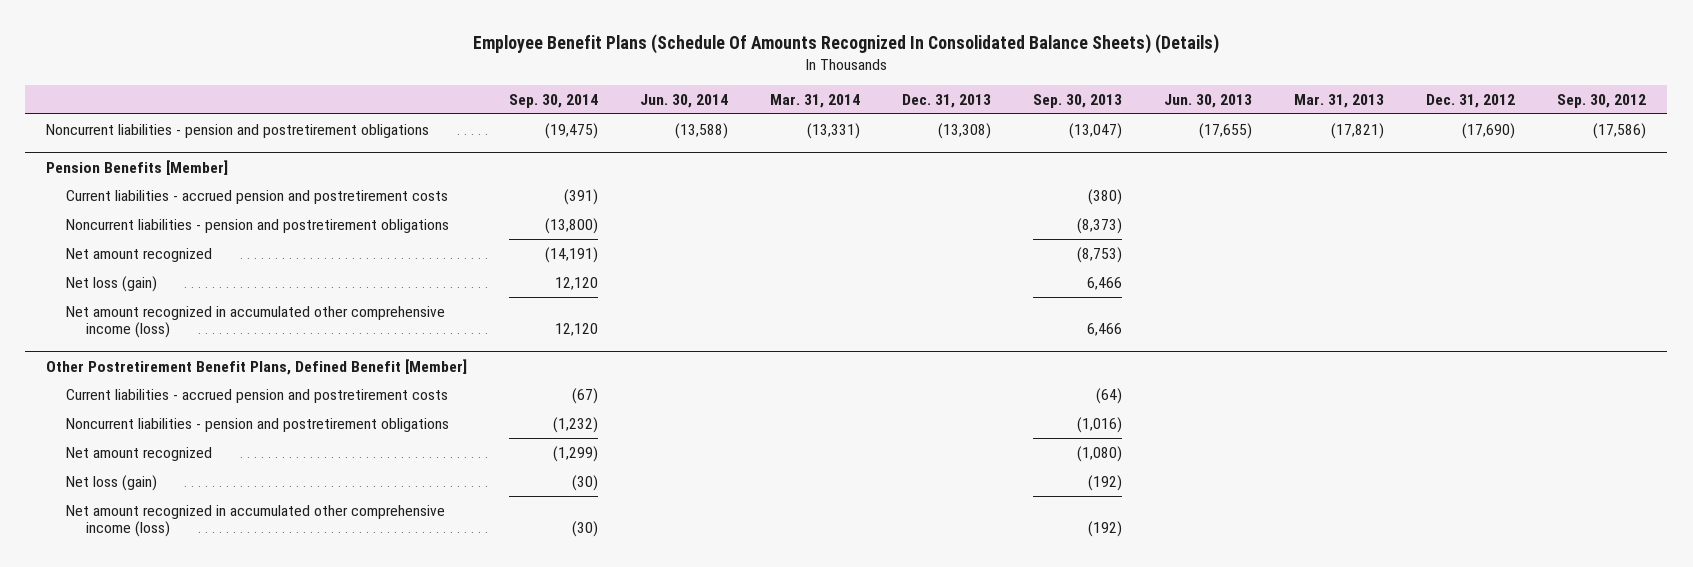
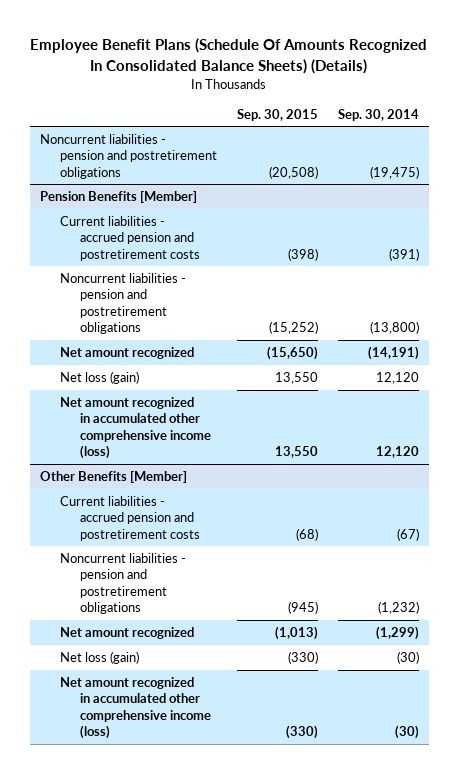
[640,94,729,109] Jun. 30, 2014 -> none
[770,94,861,109] Mar. 31, 2014 -> none
[902,94,992,109] Dec. 31, 2013 -> none
[1033,94,1123,109] Sep. 30, 2013 -> none
[1164,94,1253,109] Jun. 30, 2013 -> none
[1294,94,1385,109] Mar. 31, 2013 -> none
[1426,94,1516,109] Dec. 31, 2012 -> none
[1557,94,1647,109] Sep. 30, 2012 -> none
none -> [237,108,319,121] Sep. 30, 2015
[46,358,468,375] Other Postretirement Benefit Plans, Defined Benefit [Member] -> [39,471,187,484] Other Benefits [Member]

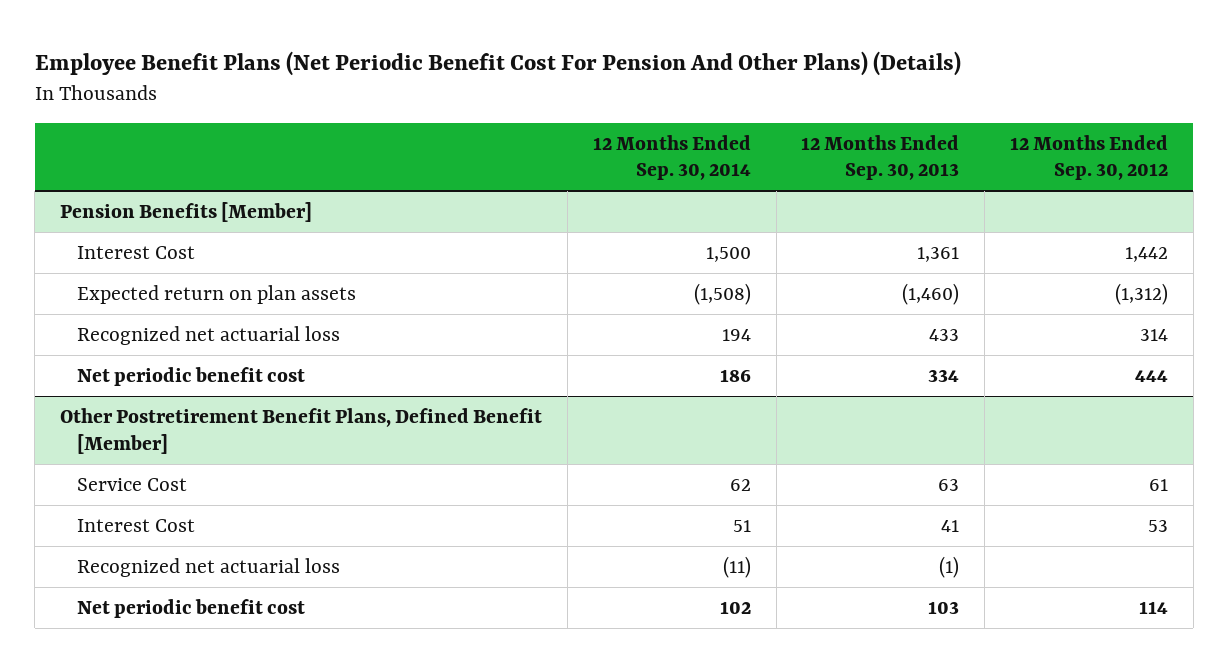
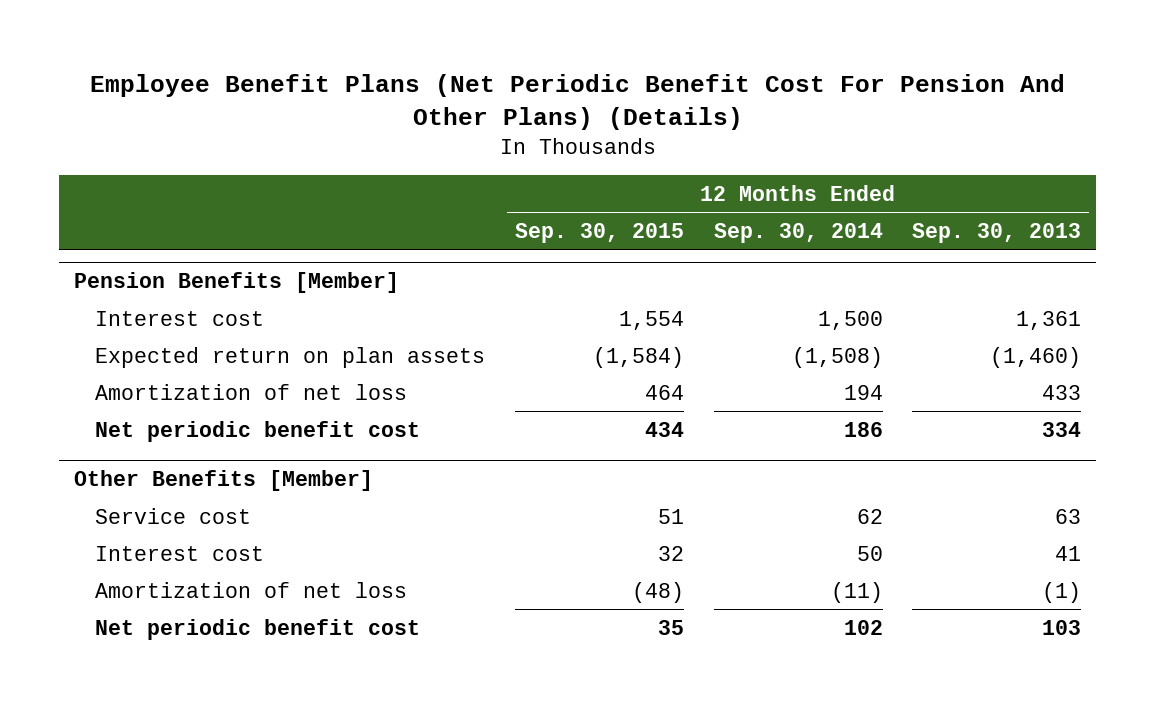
[1009,134,1168,181] 12 Months Ended Sep. 30, 2012 -> none
none -> [514,222,684,243] Sep. 30, 2015
[77,245,196,259] Interest Cost -> [94,310,264,326] Interest cost
[77,325,341,345] Recognized net actuarial loss -> [94,383,407,400] Amortization of net loss
[60,407,543,454] Other Postretirement Benefit Plans, Defined Benefit [Member] -> [73,470,373,492] Other Benefits [Member]
[77,477,188,491] Service Cost -> [94,507,251,524] Service cost
[77,518,196,532] Interest Cost -> [94,545,264,561] Interest cost
[732,519,751,532] 51 -> [856,545,883,561] 50
[77,557,341,577] Recognized net actuarial loss -> [94,581,407,598] Amortization of net loss

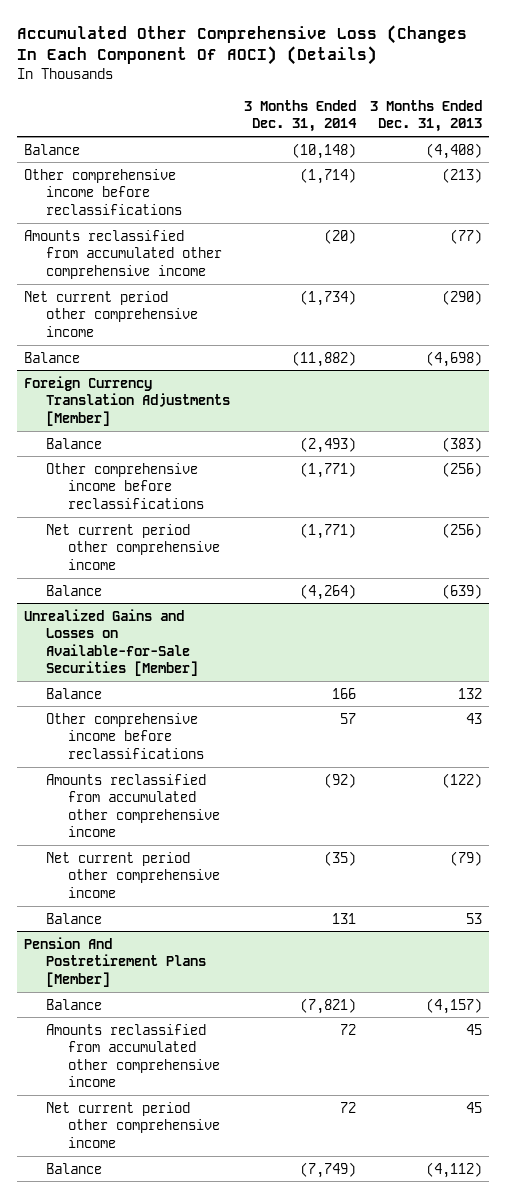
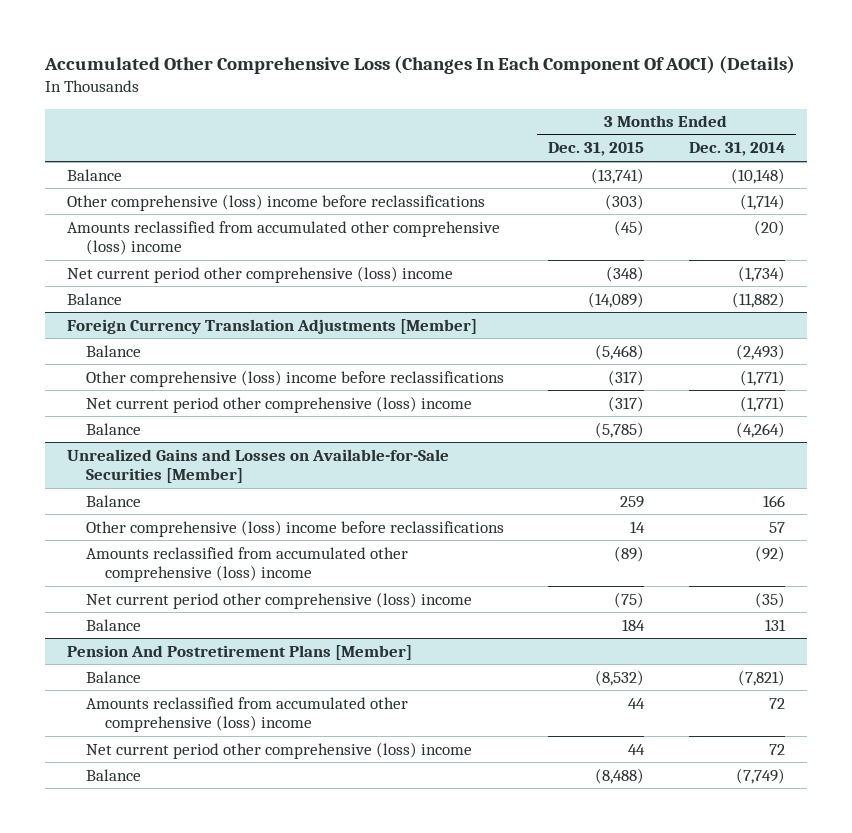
[370,99,483,133] 3 Months Ended Dec. 31, 2013 -> none
none -> [548,142,645,157] Dec. 31, 2015
[24,168,183,215] Other comprehensive income before reclassifications -> [67,193,486,211] Other comprehensive (loss) income before reclassifications
[24,229,223,279] Amounts reclassified from accumulated other comprehensive income -> [67,220,501,256] Amounts reclassified from accumulated other comprehensive (loss) income
[24,290,199,337] Net current period other comprehensive income -> [67,265,454,283] Net current period other comprehensive (loss) income
[46,462,205,509] Other comprehensive income before reclassifications -> [86,369,505,387] Other comprehensive (loss) income before reclassifications
[46,523,221,570] Net current period other comprehensive income -> [86,395,473,413] Net current period other comprehensive (loss) income
[46,712,205,759] Other comprehensive income before reclassifications -> [86,519,505,537] Other comprehensive (loss) income before reclassifications
[46,773,221,838] Amounts reclassified from accumulated other comprehensive income -> [86,546,409,583] Amounts reclassified from accumulated other comprehensive (loss) income
[46,851,221,898] Net current period other comprehensive income -> [86,591,473,609] Net current period other comprehensive (loss) income
[46,1023,221,1088] Amounts reclassified from accumulated other comprehensive income -> [86,696,409,733] Amounts reclassified from accumulated other comprehensive (loss) income
[46,1101,221,1148] Net current period other comprehensive income -> [86,741,473,759] Net current period other comprehensive (loss) income

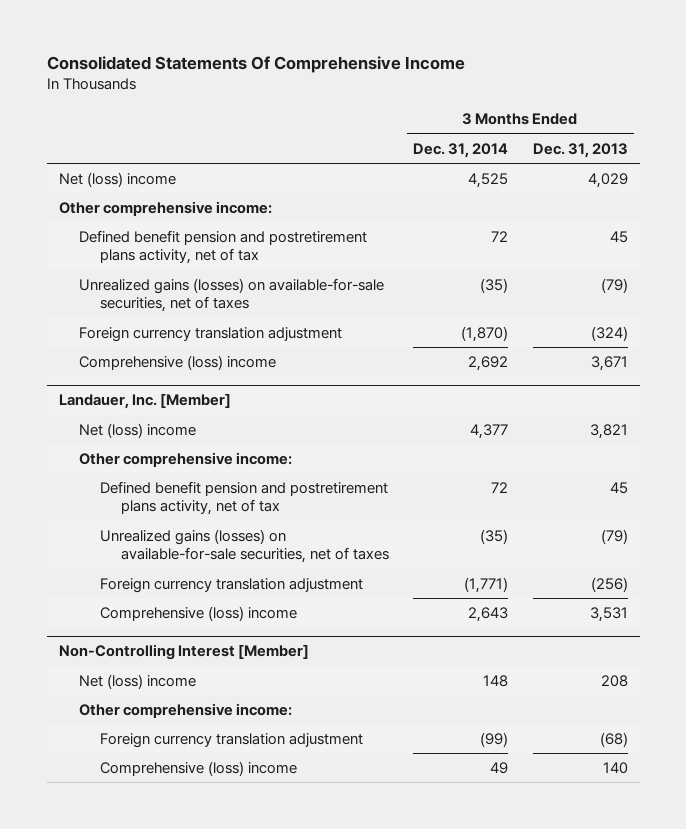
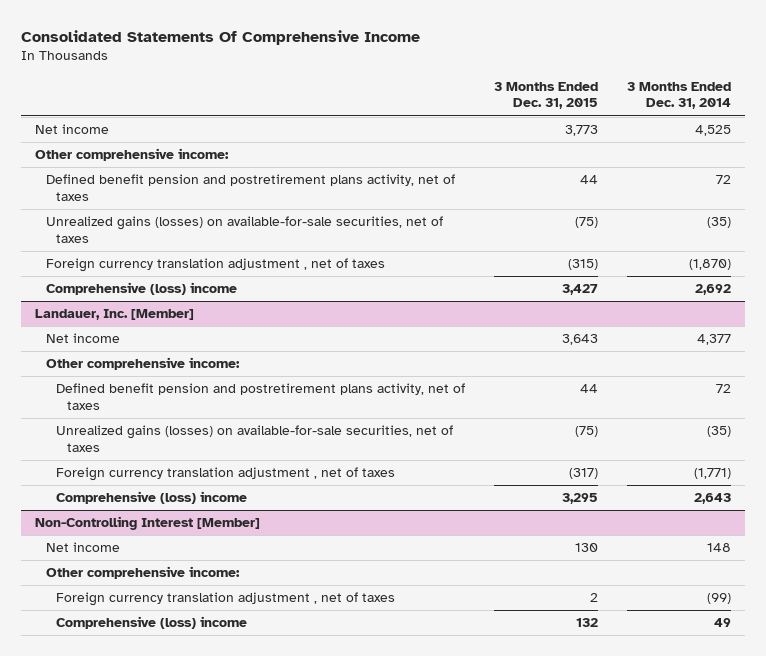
[532,142,628,158] Dec. 31, 2013 -> none
none -> [494,81,599,110] 3 Months Ended Dec. 31, 2015
[58,171,176,187] Net (loss) income -> [35,124,110,135] Net income
[79,229,368,265] Defined benefit pension and postretirement plans activity, net of tax -> [45,174,455,201] Defined benefit pension and postretirement plans activity, net of taxes
[79,326,343,342] Foreign currency translation adjustment -> [45,258,385,273] Foreign currency translation adjustment , net of taxes
[79,422,197,438] Net (loss) income -> [45,333,120,344] Net income
[100,480,389,516] Defined benefit pension and postretirement plans activity, net of tax -> [56,383,466,410] Defined benefit pension and postretirement plans activity, net of taxes
[100,577,364,593] Foreign currency translation adjustment -> [56,467,396,482] Foreign currency translation adjustment , net of taxes
[79,673,197,689] Net (loss) income -> [45,542,120,553] Net income
[100,732,364,748] Foreign currency translation adjustment -> [56,592,396,607] Foreign currency translation adjustment , net of taxes

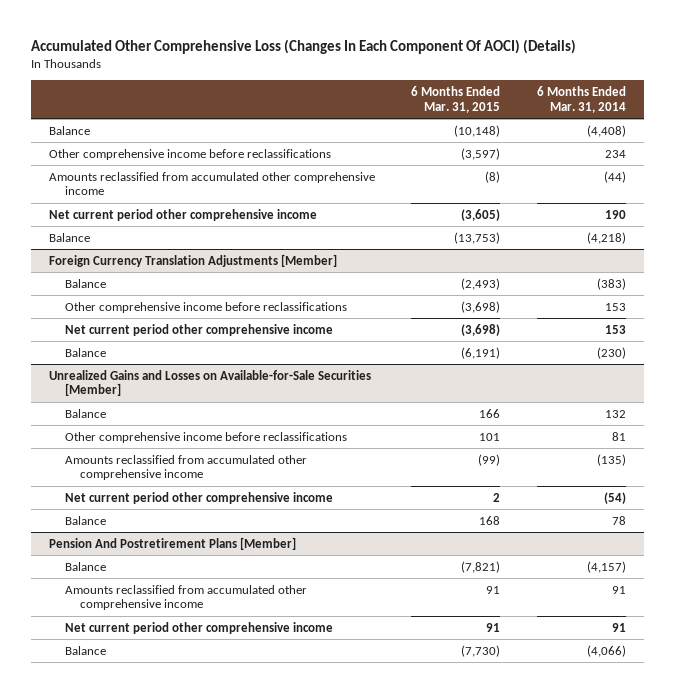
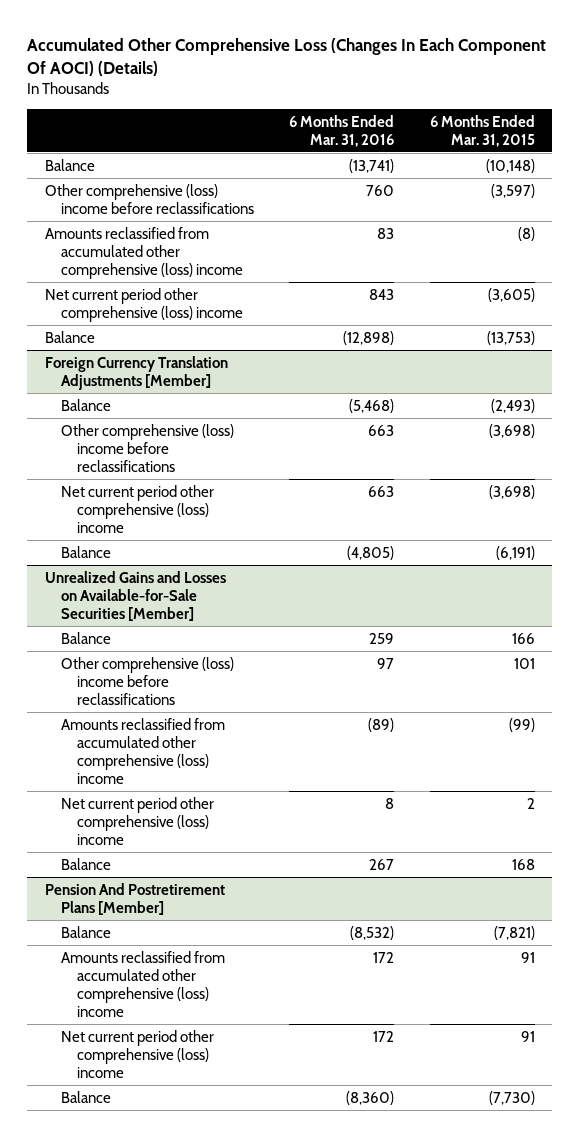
[536,85,626,113] 6 Months Ended Mar. 31, 2014 -> none
none -> [289,114,395,147] 6 Months Ended Mar. 31, 2016
[49,148,332,160] Other comprehensive income before reclassifications -> [45,183,254,214] Other comprehensive (loss) income before reclassifications
[49,171,376,196] Amounts reclassified from accumulated other comprehensive income -> [45,226,243,279] Amounts reclassified from accumulated other comprehensive (loss) income
[49,208,318,221] Net current period other comprehensive income -> [45,287,243,322] Net current period other comprehensive (loss) income
[64,301,347,313] Other comprehensive income before reclassifications -> [60,423,234,472] Other comprehensive (loss) income before reclassifications
[64,323,333,336] Net current period other comprehensive income -> [60,484,214,533] Net current period other comprehensive (loss) income
[64,431,347,443] Other comprehensive income before reclassifications -> [60,656,234,705] Other comprehensive (loss) income before reclassifications
[64,454,307,481] Amounts reclassified from accumulated other comprehensive income -> [60,717,225,784] Amounts reclassified from accumulated other comprehensive (loss) income
[64,491,333,504] Net current period other comprehensive income -> [60,796,214,845] Net current period other comprehensive (loss) income
[64,584,307,611] Amounts reclassified from accumulated other comprehensive income -> [60,950,225,1017] Amounts reclassified from accumulated other comprehensive (loss) income
[64,621,333,634] Net current period other comprehensive income -> [60,1029,214,1078] Net current period other comprehensive (loss) income

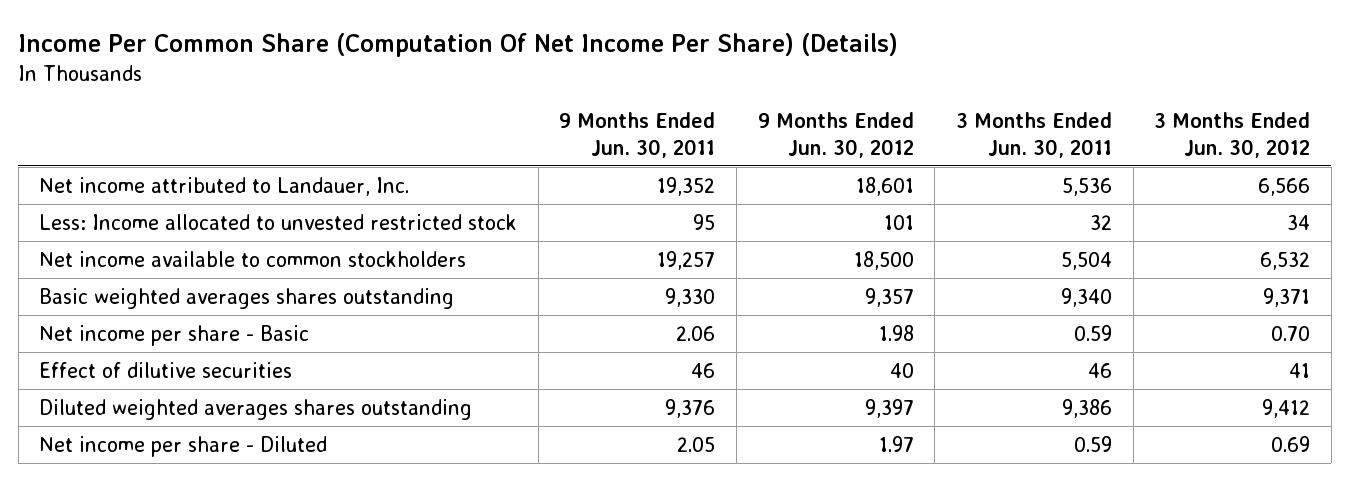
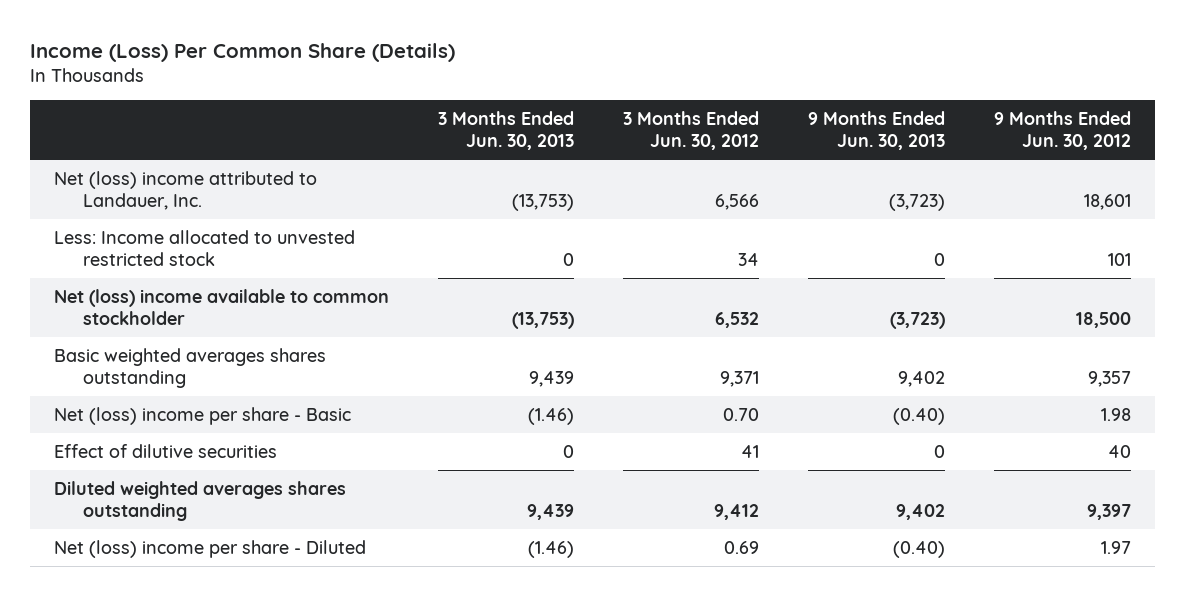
[18,32,899,57] Income Per Common Share (Computation Of Net Income Per Share) (Details) -> [29,42,455,62] Income (Loss) Per Common Share (Details)
[559,112,716,158] 9 Months Ended Jun. 30, 2011 -> none
[955,112,1112,158] 3 Months Ended Jun. 30, 2011 -> none
none -> [438,110,575,151] 3 Months Ended Jun. 30, 2013
none -> [807,110,945,151] 9 Months Ended Jun. 30, 2013
[39,176,410,196] Net income attributed to Landauer, Inc. -> [54,170,318,211] Net (loss) income attributed to Landauer, Inc.
[39,250,467,267] Net income available to common stockholders -> [54,288,390,326] Net (loss) income available to common stockholder
[39,324,310,346] Net income per share - Basic -> [54,406,352,425] Net (loss) income per share - Basic
[39,435,328,457] Net income per share - Diluted -> [54,539,367,558] Net (loss) income per share - Diluted

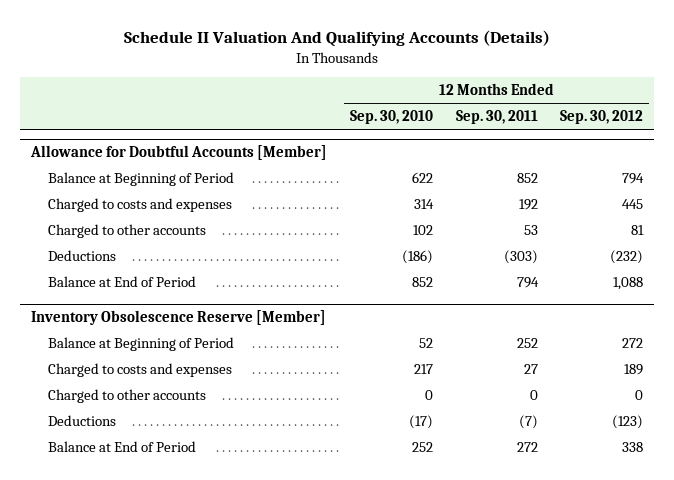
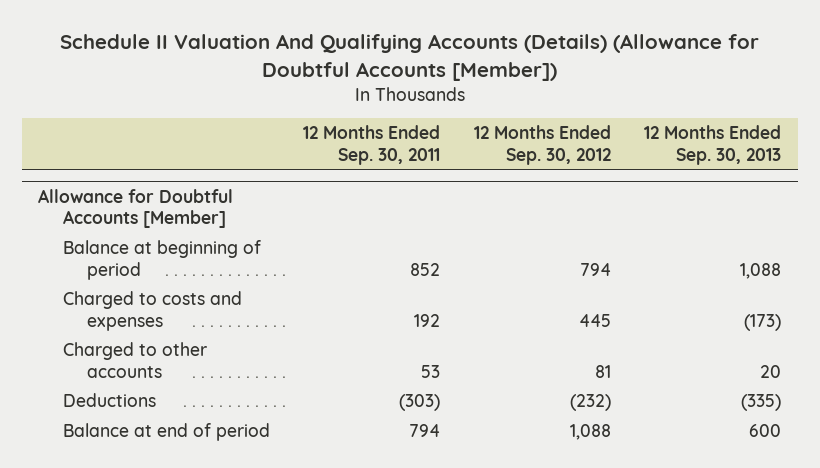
[124,29,551,47] Schedule II Valuation And Qualifying Accounts (Details) -> [59,34,759,81] Schedule II Valuation And Qualifying Accounts (Details) (Allowance for Doubtful Accounts [Member])
[349,110,433,125] Sep. 30, 2010 -> none
none -> [644,125,782,165] 12 Months Ended Sep. 30, 2013
[48,171,235,186] Balance at Beginning of Period -> [62,240,261,280] Balance at beginning of period
[31,310,327,326] Inventory Obsolescence Reserve [Member] -> none
[48,336,235,351] Balance at Beginning of Period -> none
[48,362,233,377] Charged to costs and expenses -> none
[48,388,207,403] Charged to other accounts -> none
[48,414,117,426] Deductions -> none
[48,440,197,452] Balance at End of Period -> none
[48,275,197,287] Balance at End of Period -> [62,423,270,442] Balance at end of period

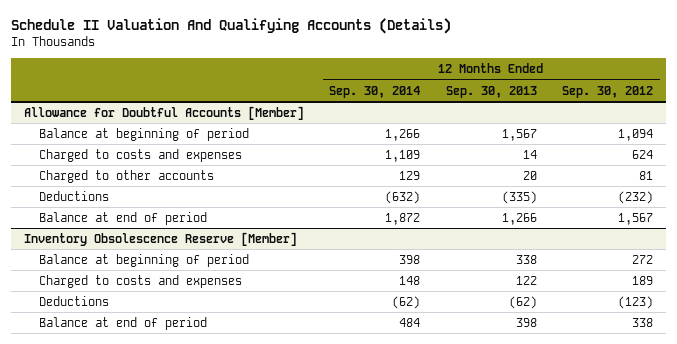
[59,34,759,81] Schedule II Valuation And Qualifying Accounts (Details) (Allowance for Doubtful Accounts [Member]) -> [10,17,451,34] Schedule II Valuation And Qualifying Accounts (Details)
[303,125,441,165] 12 Months Ended Sep. 30, 2011 -> none
none -> [329,85,421,98] Sep. 30, 2014
[579,262,611,276] 794 -> [618,128,654,141] 1,094
[740,262,782,279] 1,088 -> [501,128,537,141] 1,567
[578,313,611,327] 445 -> [632,149,654,159] 624
[744,313,782,331] (173) -> [522,149,537,159] 14
[569,424,611,441] 1,088 -> [618,212,654,225] 1,567
[749,424,782,438] 600 -> [501,212,537,225] 1,266
none -> [23,231,297,246] Inventory Obsolescence Reserve [Member]
none -> [38,253,249,267] Balance at beginning of period
none -> [38,274,242,288] Charged to costs and expenses
none -> [38,295,109,306] Deductions
none -> [38,316,207,330] Balance at end of period

